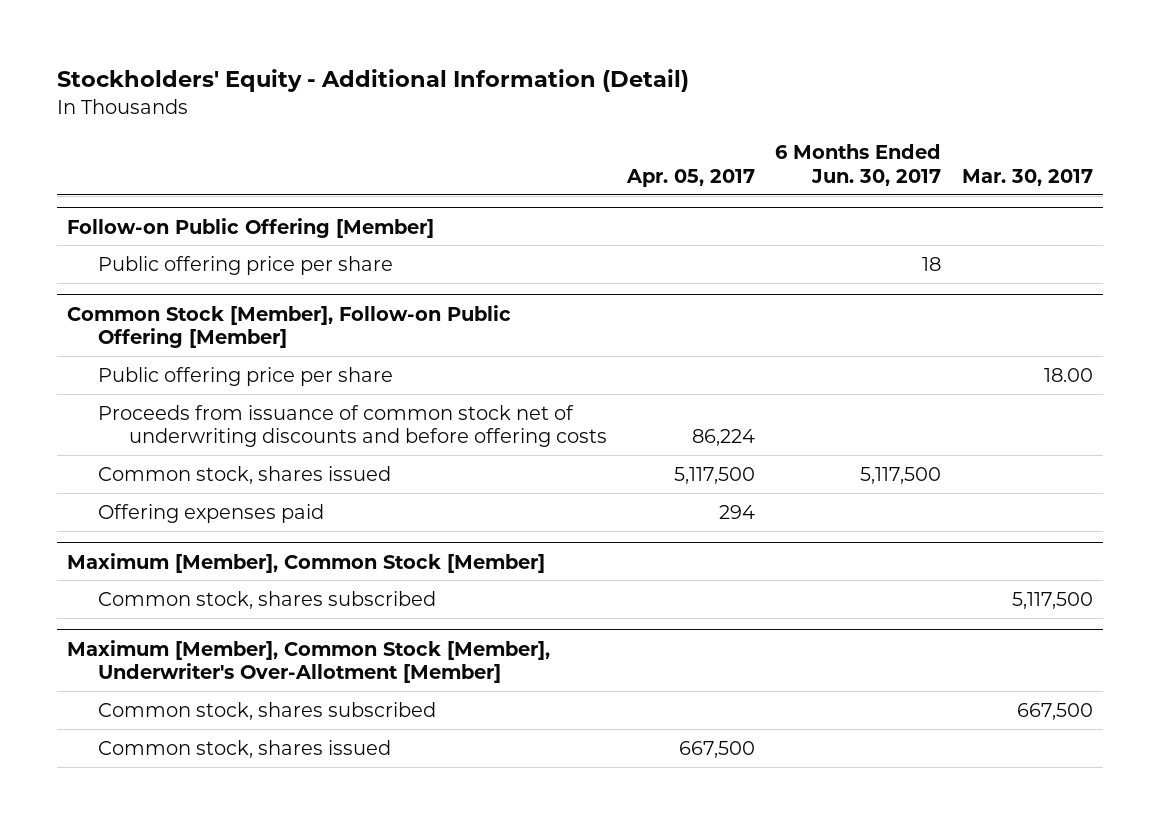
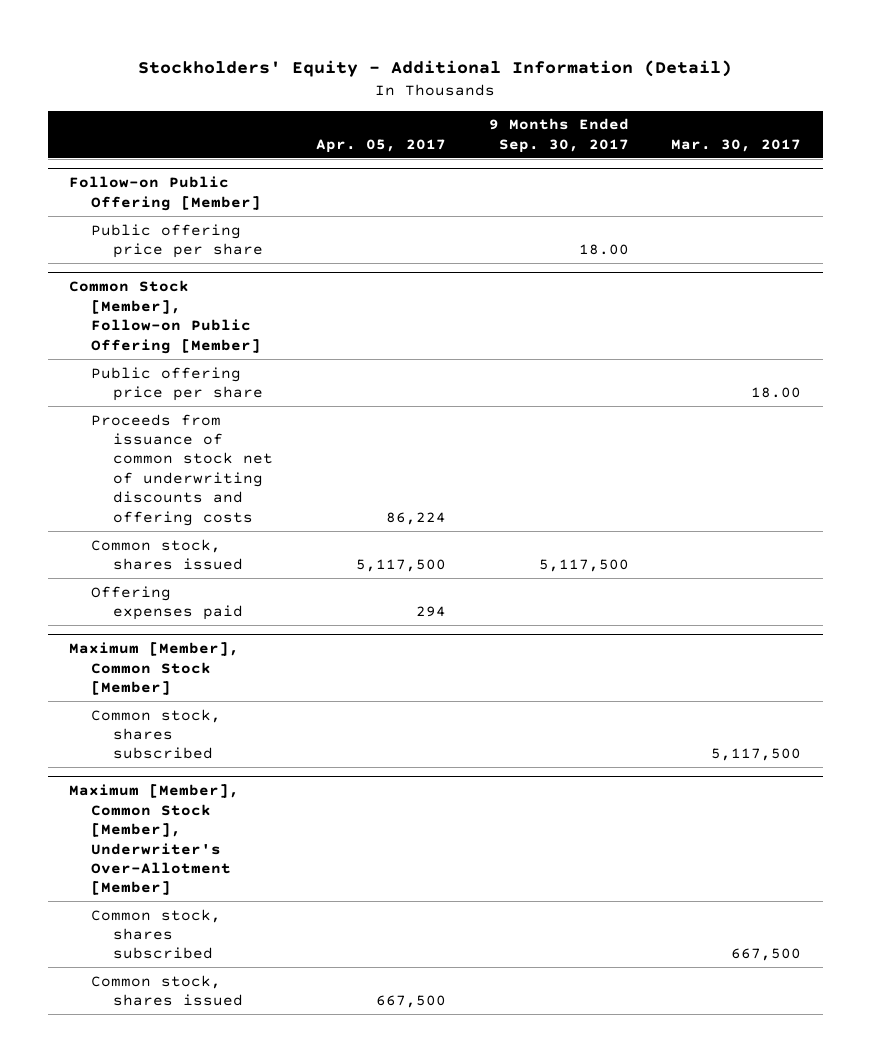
[775,144,942,187] 6 Months Ended Jun. 30, 2017 -> none
none -> [488,118,629,153] 9 Months Ended Sep. 30, 2017
[98,404,608,448] Proceeds from issuance of common stock net of underwriting discounts and before offering costs -> [91,413,274,526] Proceeds from issuance of common stock net of underwriting discounts and offering costs

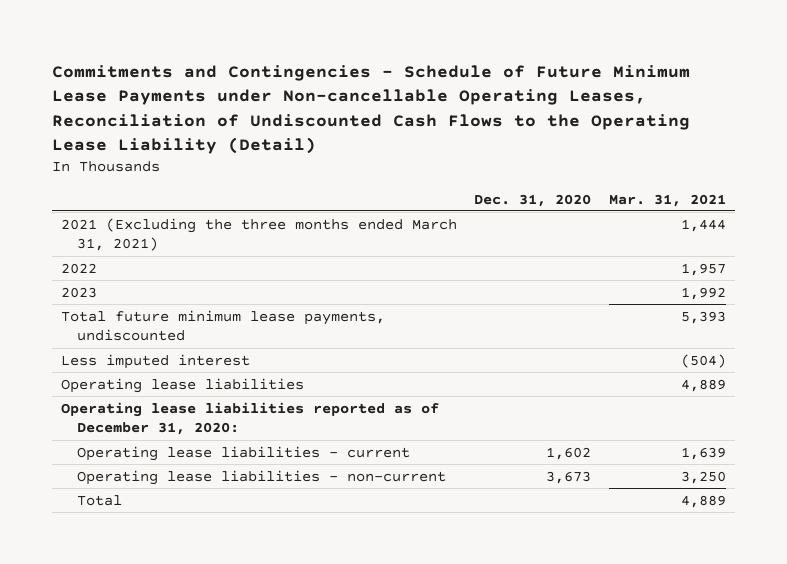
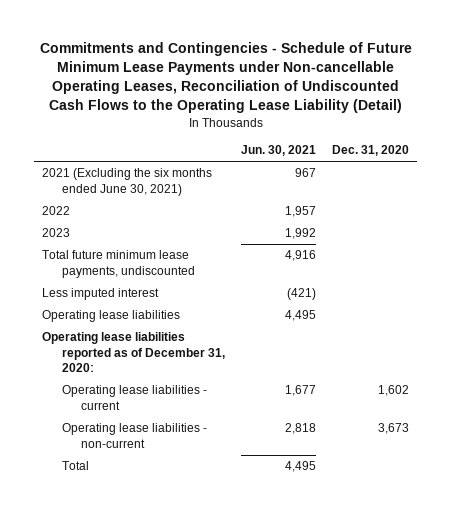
[608,193,726,207] Mar. 31, 2021 -> none
none -> [240,145,316,157] Jun. 30, 2021
[61,217,458,252] 2021 (Excluding the three months ended March 31, 2021) -> [42,168,213,196] 2021 (Excluding the six months ended June 30, 2021)

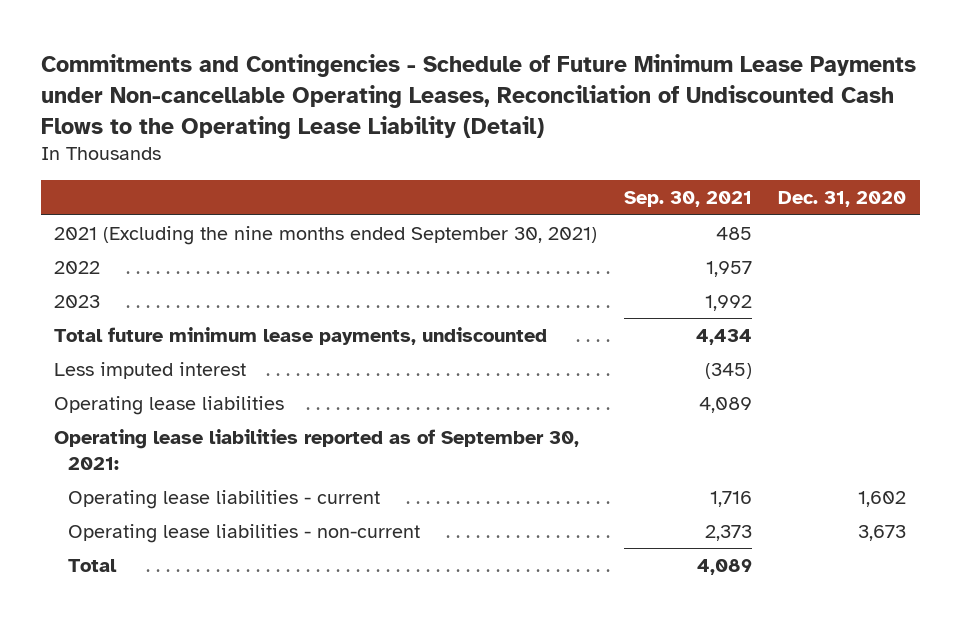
[240,145,316,157] Jun. 30, 2021 -> none
none -> [623,191,752,208] Sep. 30, 2021
[42,168,213,196] 2021 (Excluding the six months ended June 30, 2021) -> [53,225,597,245] 2021 (Excluding the nine months ended September 30, 2021)
[42,332,225,373] Operating lease liabilities reported as of December 31, 2020: -> [53,428,579,470] Operating lease liabilities reported as of September 30, 2021:

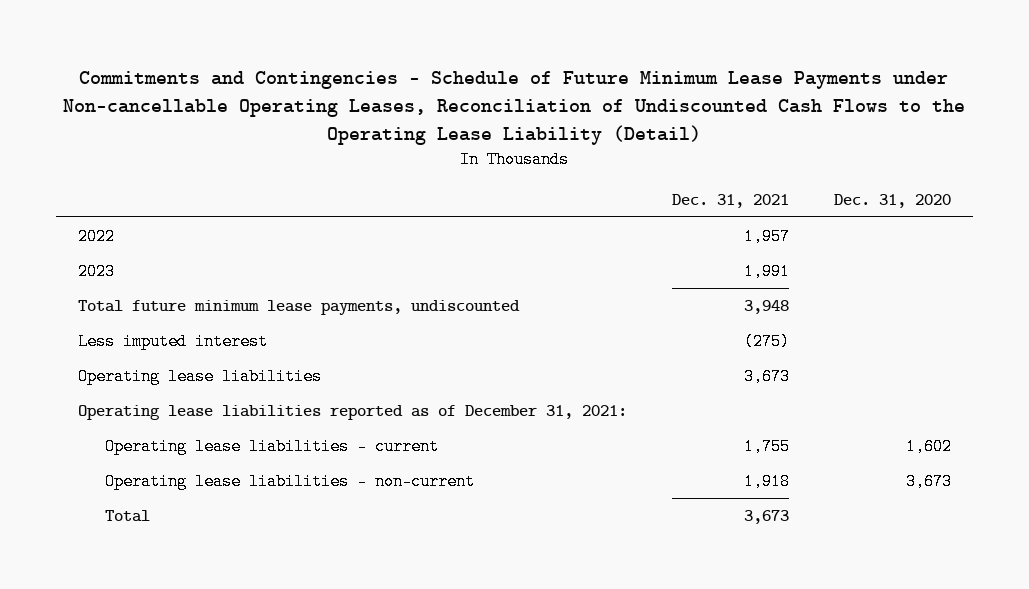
[623,191,752,208] Sep. 30, 2021 -> none
none -> [671,193,789,208] Dec. 31, 2021
[53,225,597,245] 2021 (Excluding the nine months ended September 30, 2021) -> none
[53,428,579,470] Operating lease liabilities reported as of September 30, 2021: -> [78,404,628,420] Operating lease liabilities reported as of December 31, 2021:

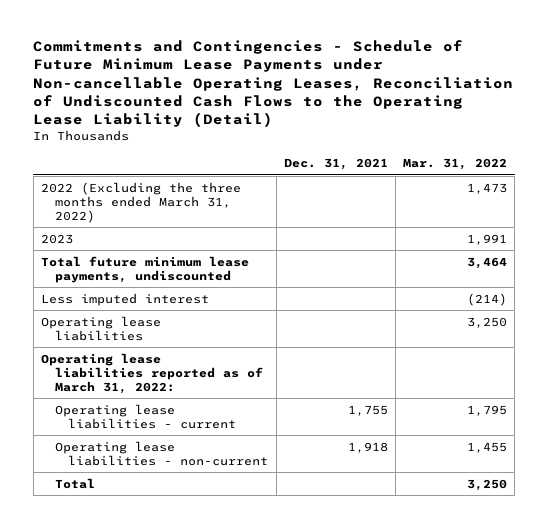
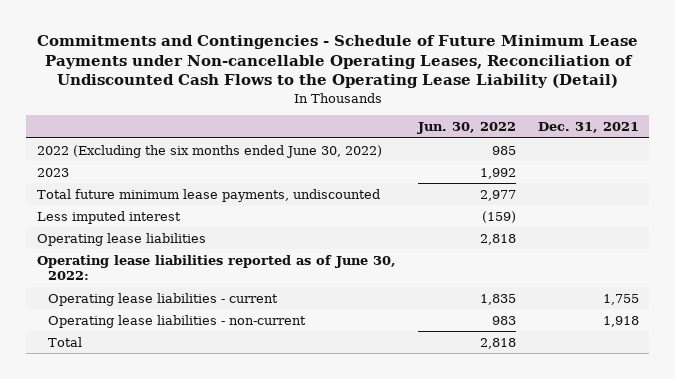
[402,158,507,171] Mar. 31, 2022 -> none
none -> [416,122,516,135] Jun. 30, 2022
[40,181,241,224] 2022 (Excluding the three months ended March 31, 2022) -> [36,144,382,158] 2022 (Excluding the six months ended June 30, 2022)
[40,352,263,395] Operating lease liabilities reported as of March 31, 2022: -> [36,254,396,281] Operating lease liabilities reported as of June 30, 2022:

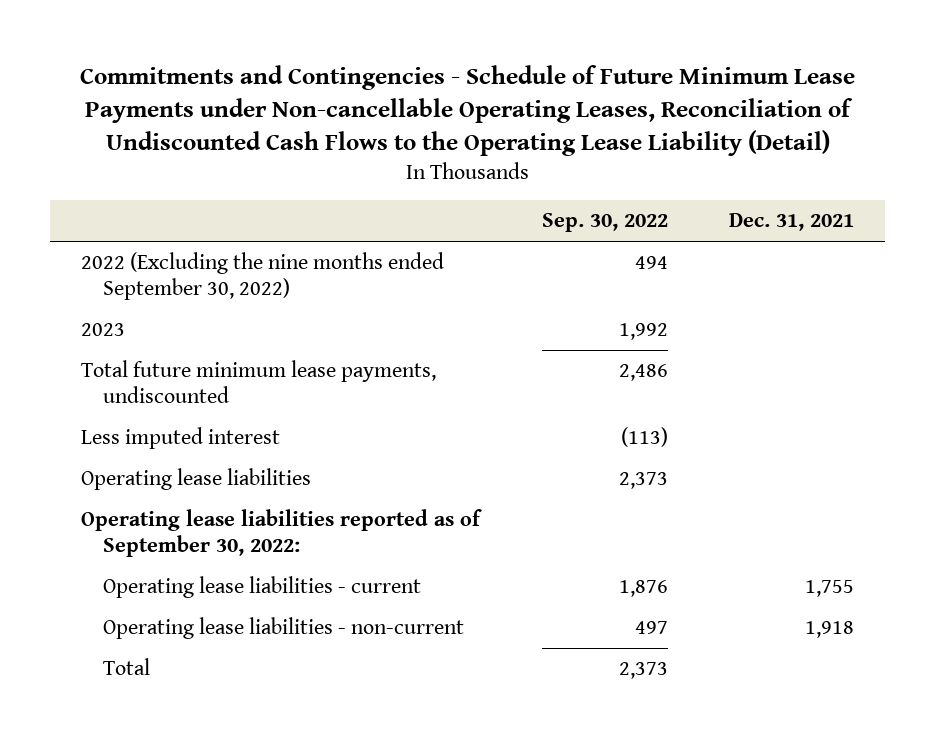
[416,122,516,135] Jun. 30, 2022 -> none
none -> [541,213,668,233] Sep. 30, 2022
[36,144,382,158] 2022 (Excluding the six months ended June 30, 2022) -> [81,252,445,301] 2022 (Excluding the nine months ended September 30, 2022)
[36,254,396,281] Operating lease liabilities reported as of June 30, 2022: -> [81,509,483,558] Operating lease liabilities reported as of September 30, 2022:

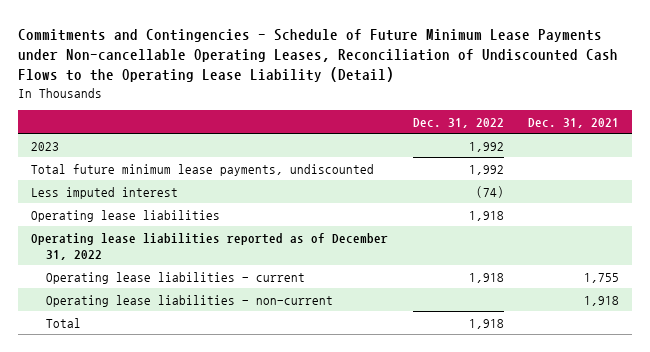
[541,213,668,233] Sep. 30, 2022 -> none
none -> [412,117,504,128] Dec. 31, 2022
[81,252,445,301] 2022 (Excluding the nine months ended September 30, 2022) -> none
[81,509,483,558] Operating lease liabilities reported as of September 30, 2022: -> [30,232,388,261] Operating lease liabilities reported as of December 31, 2022

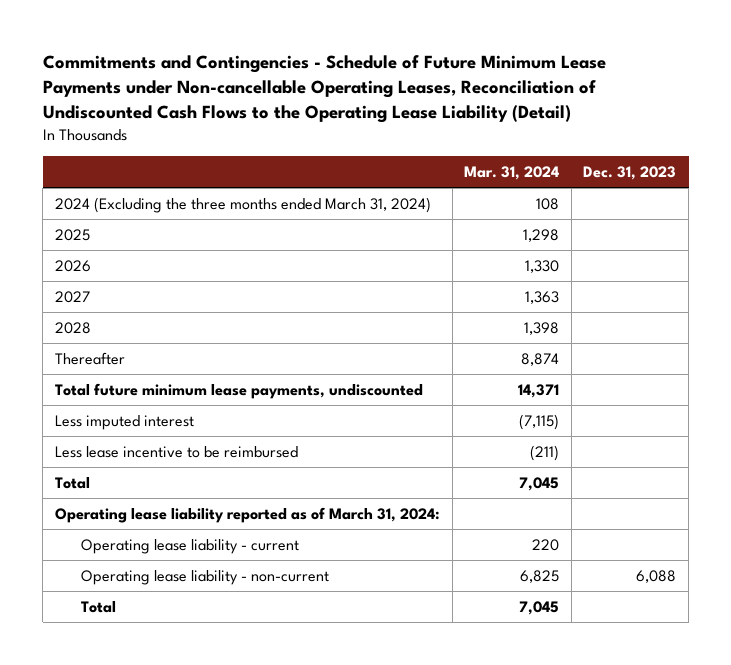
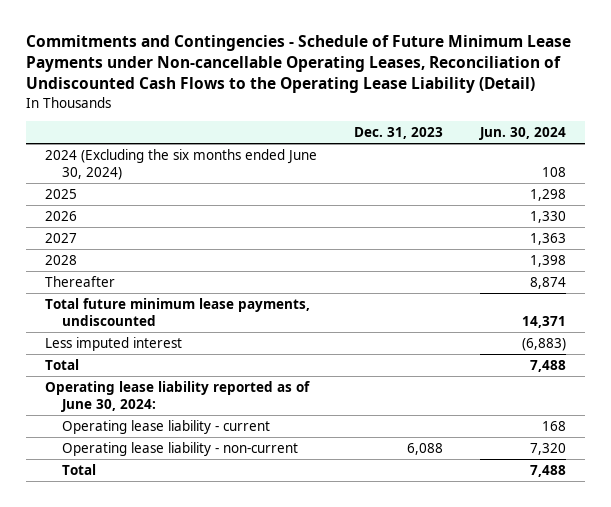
[464,165,560,180] Mar. 31, 2024 -> none
none -> [479,127,567,141] Jun. 30, 2024
[54,196,431,213] 2024 (Excluding the three months ended March 31, 2024) -> [44,148,317,181] 2024 (Excluding the six months ended June 30, 2024)
[54,445,298,458] Less lease incentive to be reimbursed -> none
[54,506,440,523] Operating lease liability reported as of March 31, 2024: -> [44,380,310,413] Operating lease liability reported as of June 30, 2024:

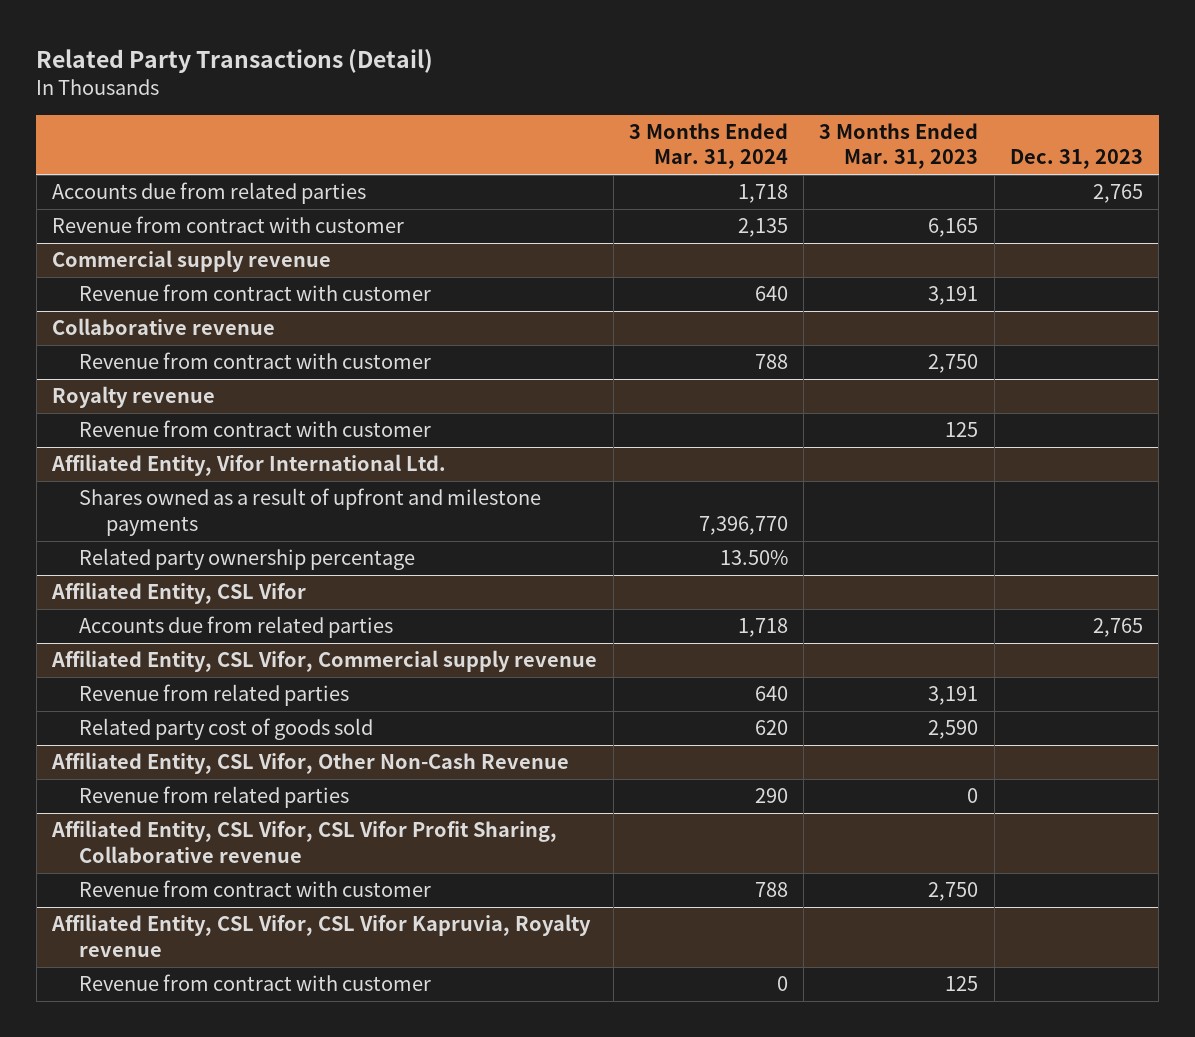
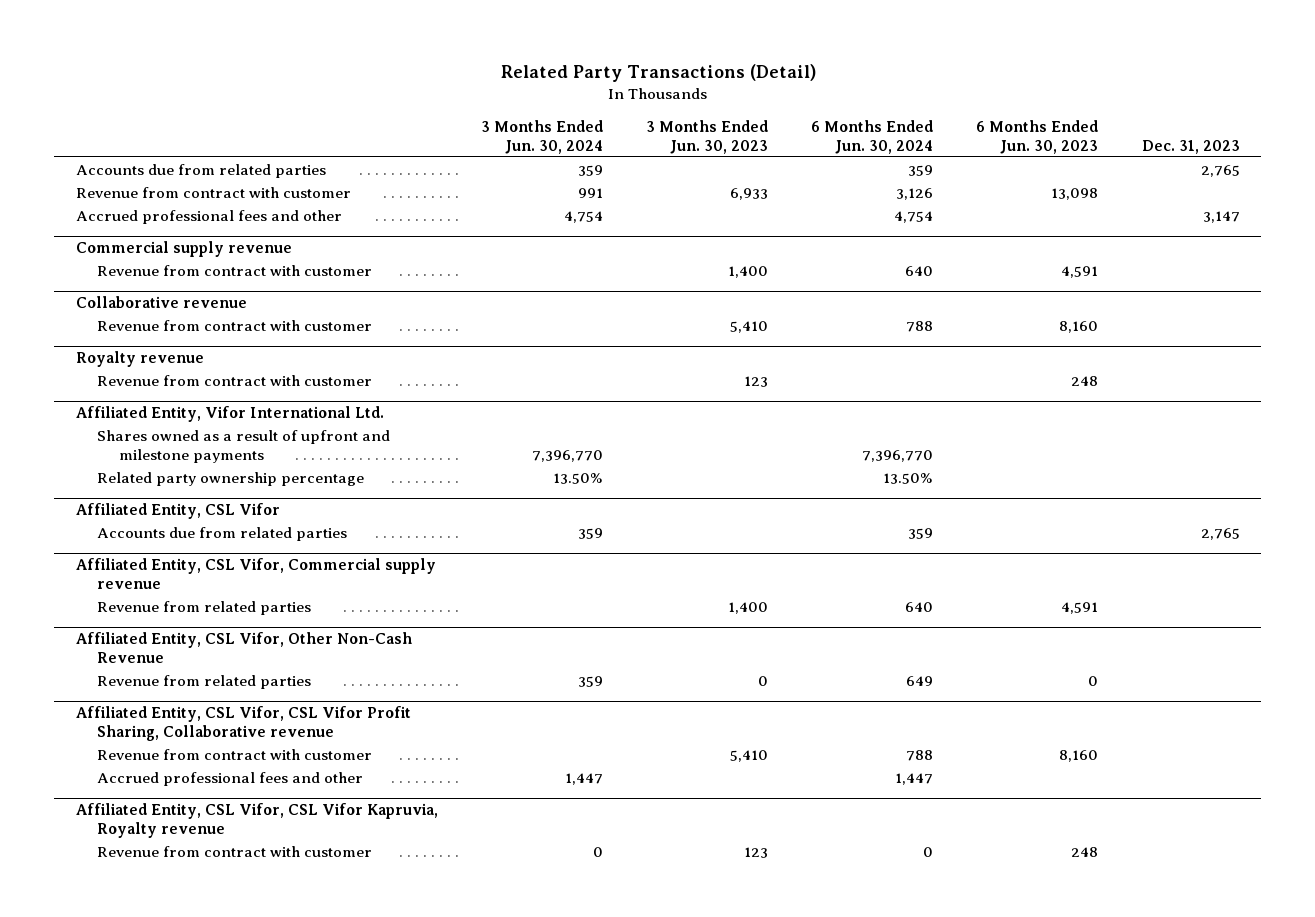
[628,123,788,170] 3 Months Ended Mar. 31, 2024 -> none
[819,123,979,170] 3 Months Ended Mar. 31, 2023 -> none
none -> [480,119,603,154] 3 Months Ended Jun. 30, 2024
none -> [645,119,768,154] 3 Months Ended Jun. 30, 2023
none -> [811,119,934,154] 6 Months Ended Jun. 30, 2024
none -> [976,119,1099,154] 6 Months Ended Jun. 30, 2023
none -> [75,209,342,224] Accrued professional fees and other
[79,718,374,741] Related party cost of goods sold -> none
none -> [97,771,364,786] Accrued professional fees and other

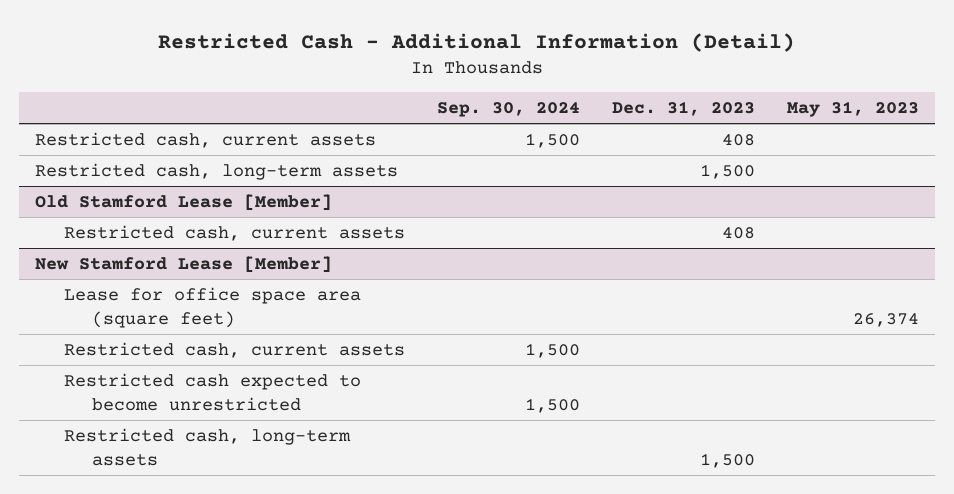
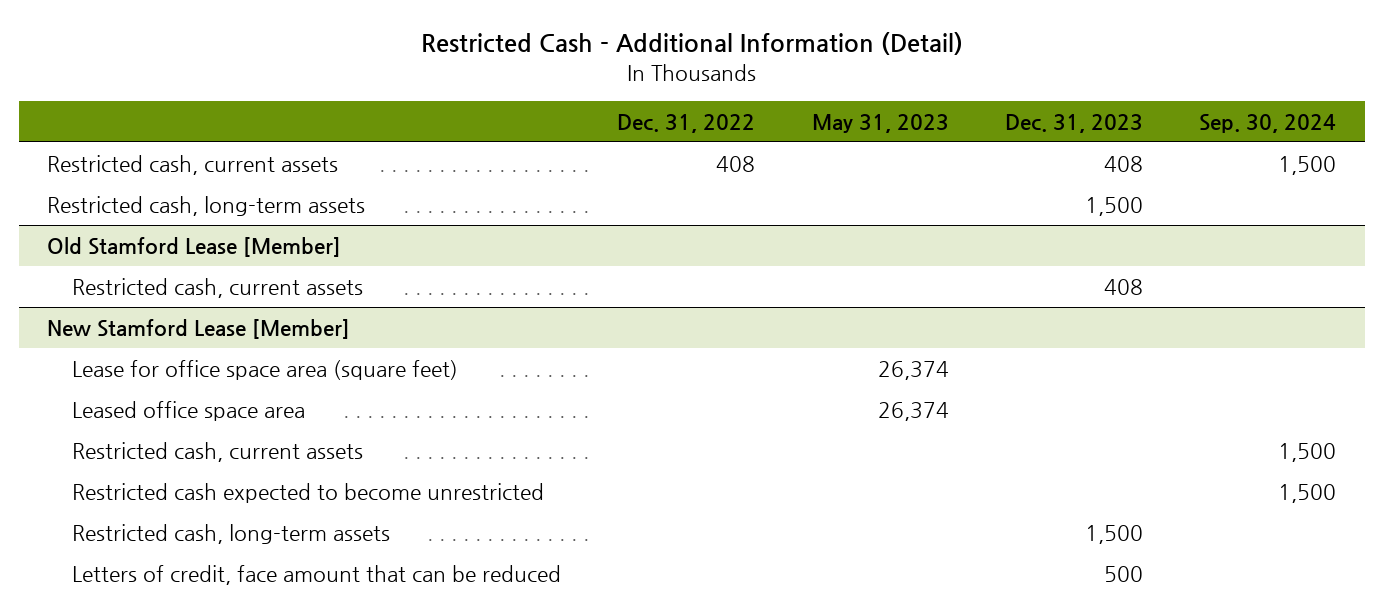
none -> [617,113,756,133] Dec. 31, 2022
none -> [71,400,305,421] Leased office space area
none -> [71,564,561,585] Letters of credit, face amount that can be reduced

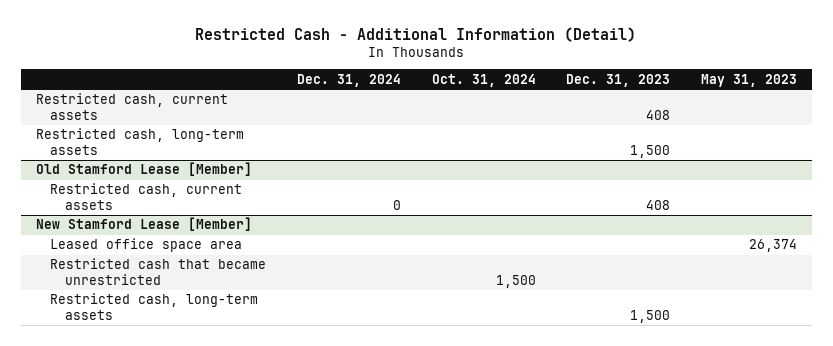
[617,113,756,133] Dec. 31, 2022 -> none
[1199,113,1337,133] Sep. 30, 2024 -> none
none -> [296,73,401,87] Dec. 31, 2024
none -> [431,73,536,87] Oct. 31, 2024
[71,359,458,380] Lease for office space area (square feet) -> none
[71,441,363,462] Restricted cash, current assets -> none
[71,482,544,503] Restricted cash expected to become unrestricted -> none
none -> [50,258,267,285] Restricted cash that became unrestricted
[71,564,561,585] Letters of credit, face amount that can be reduced -> none

